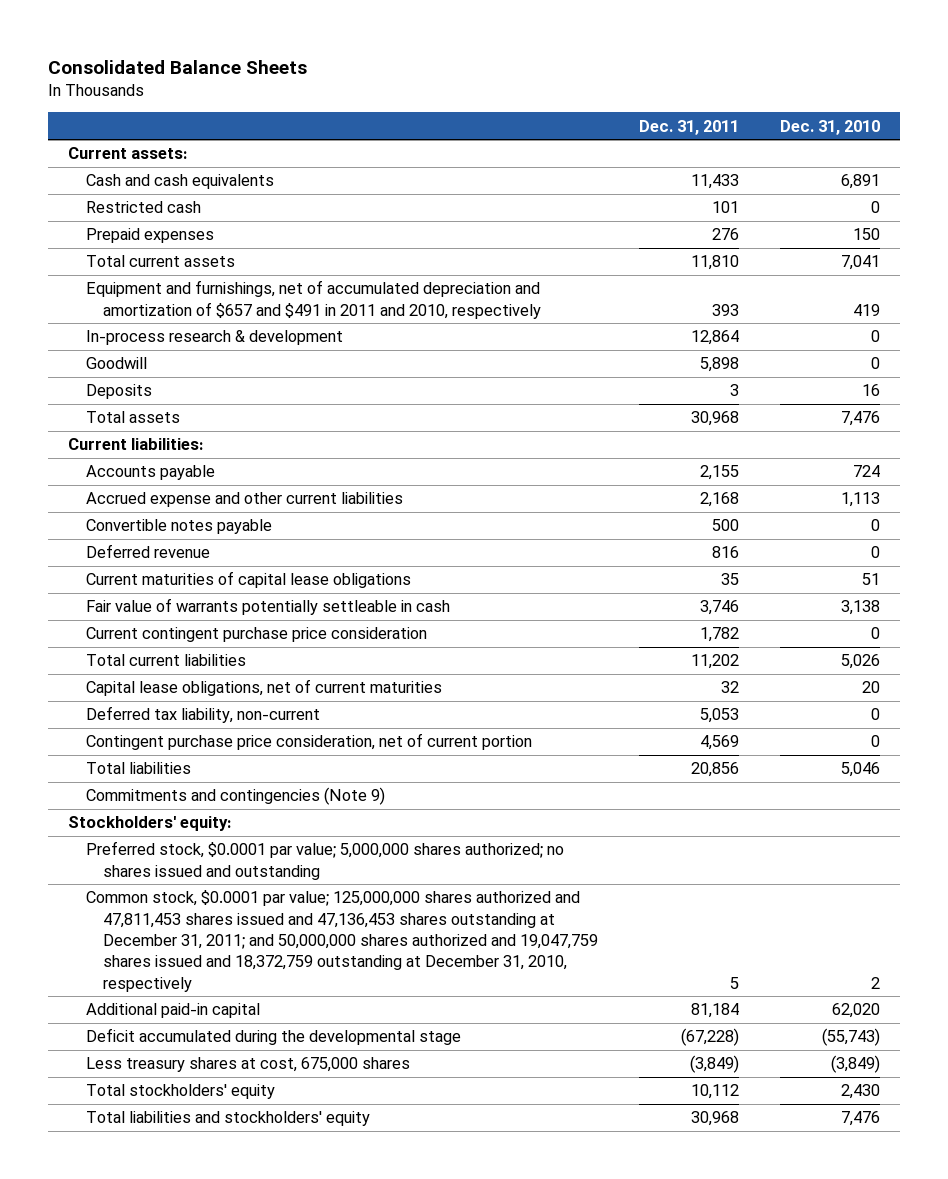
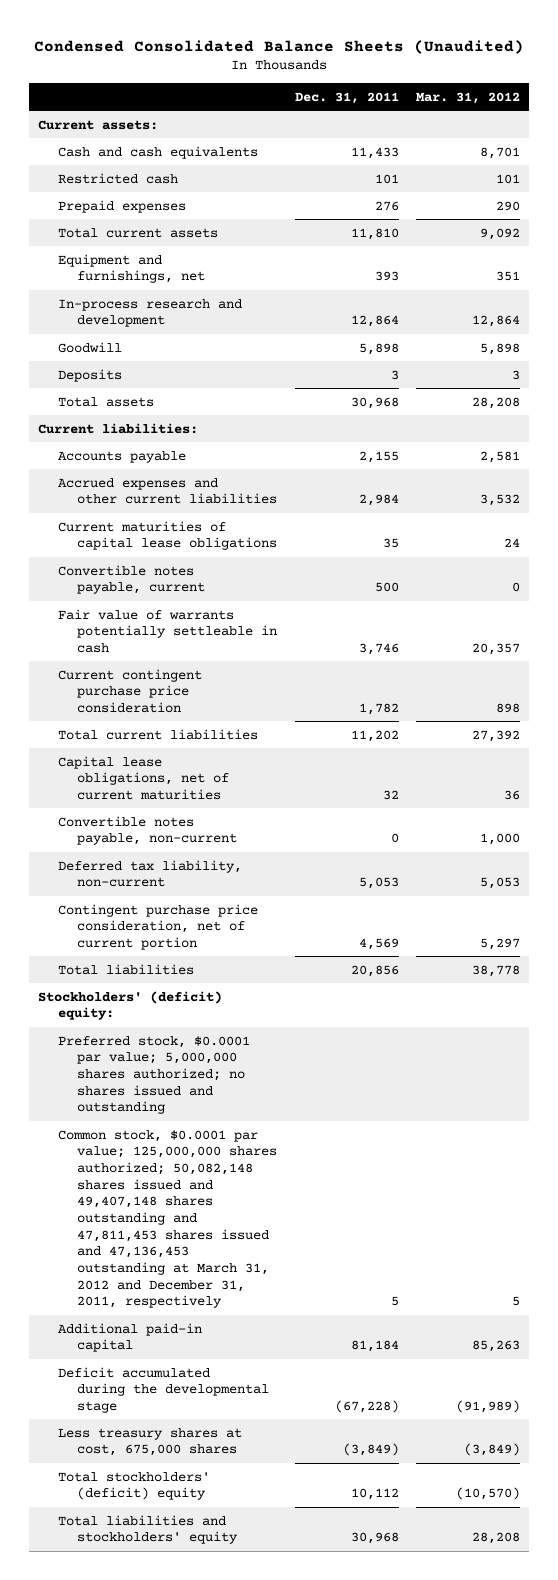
[47,59,307,74] Consolidated Balance Sheets -> [34,39,525,54] Condensed Consolidated Balance Sheets (Unaudited)
[779,119,880,135] Dec. 31, 2010 -> none
none -> [416,91,521,104] Mar. 31, 2012
[85,280,541,319] Equipment and furnishings, net of accumulated depreciation and amortization of $657 and $491 in 2011 and 2010, respectively -> [57,253,206,284] Equipment and furnishings, net
[85,330,343,346] In-process research & development -> [57,298,242,328] In-process research and development
[85,519,272,535] Convertible notes payable -> none
[85,544,210,559] Deferred revenue -> none
[85,492,403,508] Accrued expense and other current liabilities -> [57,477,278,505] Accrued expenses and other current liabilities
[699,492,739,508] 2,168 -> [358,494,399,507] 2,984
none -> [57,564,206,595] Convertible notes payable, current
none -> [57,815,238,846] Convertible notes payable, non-current
[85,787,385,806] Commitments and contingencies (Note 9) -> none
[68,816,232,832] Stockholders' equity: -> [37,990,222,1021] Stockholders' (deficit) equity:
[85,890,598,992] Common stock, $0.0001 par value; 125,000,000 shares authorized and 47,811,453 shares issued and 47,136,453 shares outstanding at December 31, 2011; and 50,000,000 shares authorized and 19,047,759 shares issued and 18,372,759 outstanding at December 31, 2010, respectively -> [57,1129,278,1309] Common stock, $0.0001 par value; 125,000,000 shares authorized; 50,082,148 shares issued and 49,407,148 shares outstanding and 47,811,453 shares issued and 47,136,453 outstanding at March 31, 2012 and December 31, 2011, respectively
[85,1084,275,1100] Total stockholders' equity -> [57,1471,210,1501] Total stockholders' (deficit) equity

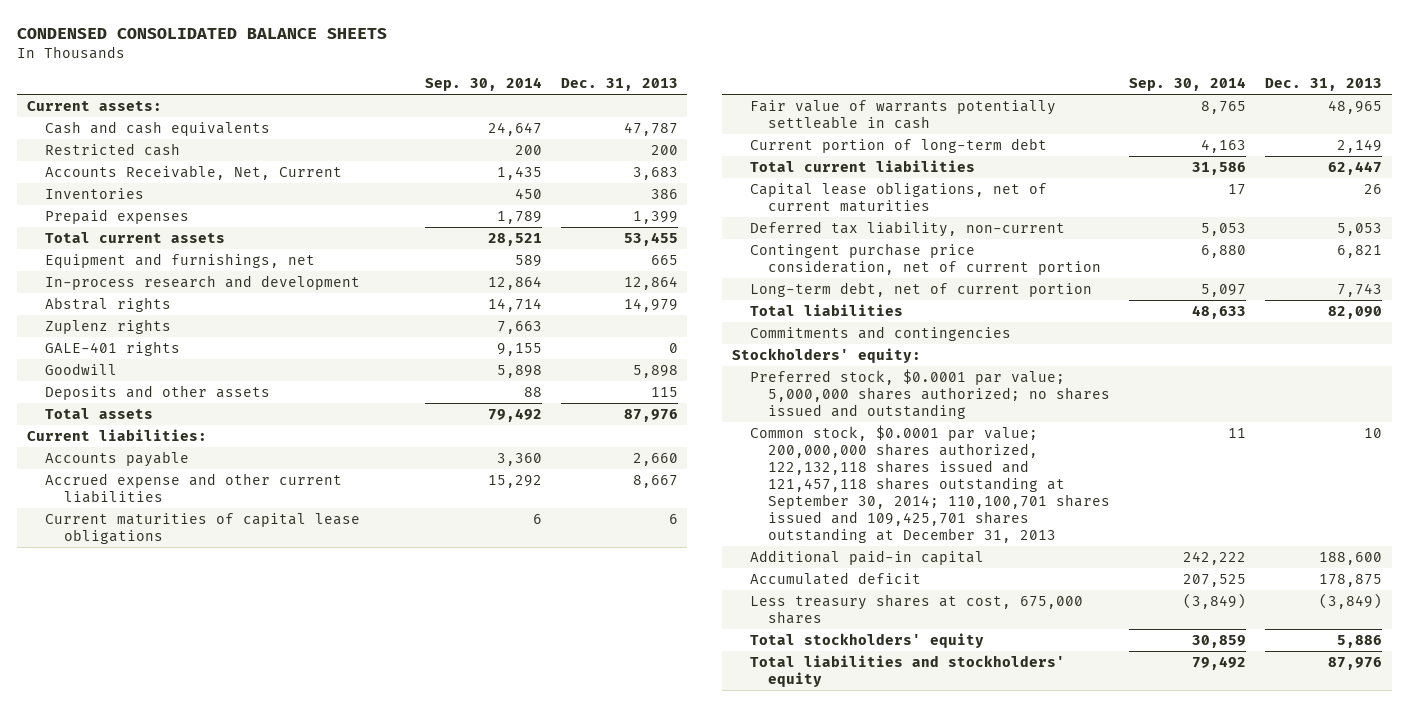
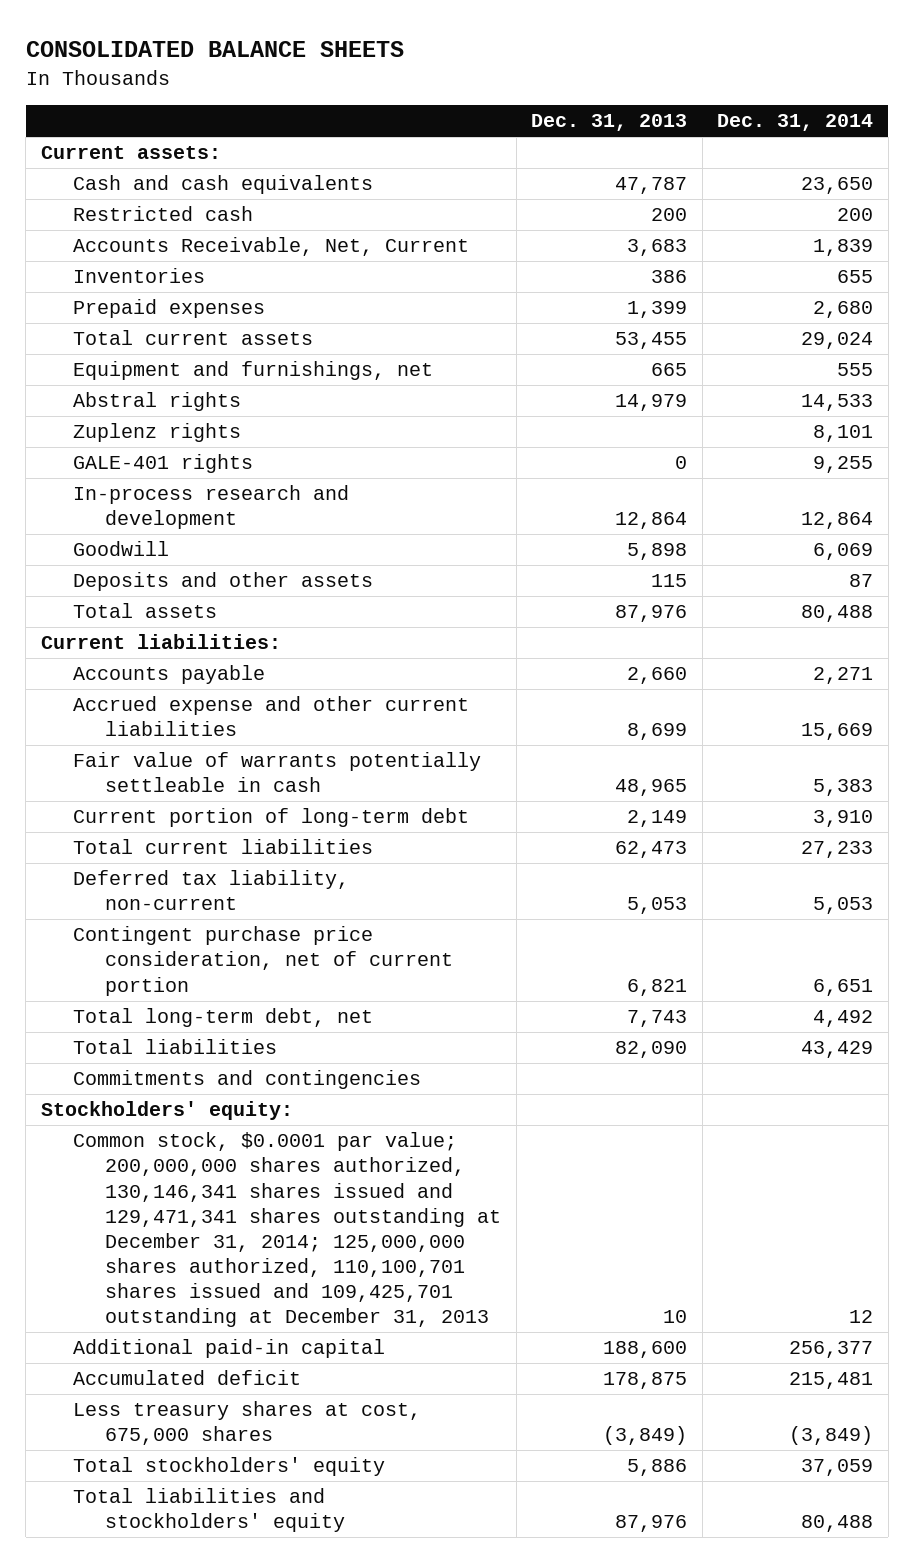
[17,28,388,40] CONDENSED CONSOLIDATED BALANCE SHEETS -> [25,41,404,58] CONSOLIDATED BALANCE SHEETS
[424,77,542,92] Sep. 30, 2014 -> none
none -> [717,114,874,132] Dec. 31, 2014
[45,274,361,290] In-process research and development -> [72,485,349,530] In-process research and development
[45,512,361,544] Current maturities of capital lease obligations -> none
[632,474,678,488] 8,667 -> [627,723,688,741] 8,699
[750,181,1048,212] Capital lease obligations, net of current maturities -> none
[1328,160,1383,175] 62,447 -> [615,841,688,859] 62,473
[750,281,1093,297] Long-term debt, net of current portion -> [72,1008,373,1028] Total long-term debt, net
[750,368,1111,420] Preferred stock, $0.0001 par value; 5,000,000 shares authorized; no shares issued and outstanding -> none
[750,424,1111,544] Common stock, $0.0001 par value; 200,000,000 shares authorized, 122,132,118 shares issued and 121,457,118 shares outstanding at September 30, 2014; 110,100,701 shares issued and 109,425,701 shares outstanding at December 31, 2013 -> [72,1132,502,1328] Common stock, $0.0001 par value; 200,000,000 shares authorized, 130,146,341 shares issued and 129,471,341 shares outstanding at December 31, 2014; 125,000,000 shares authorized, 110,100,701 shares issued and 109,425,701 outstanding at December 31, 2013

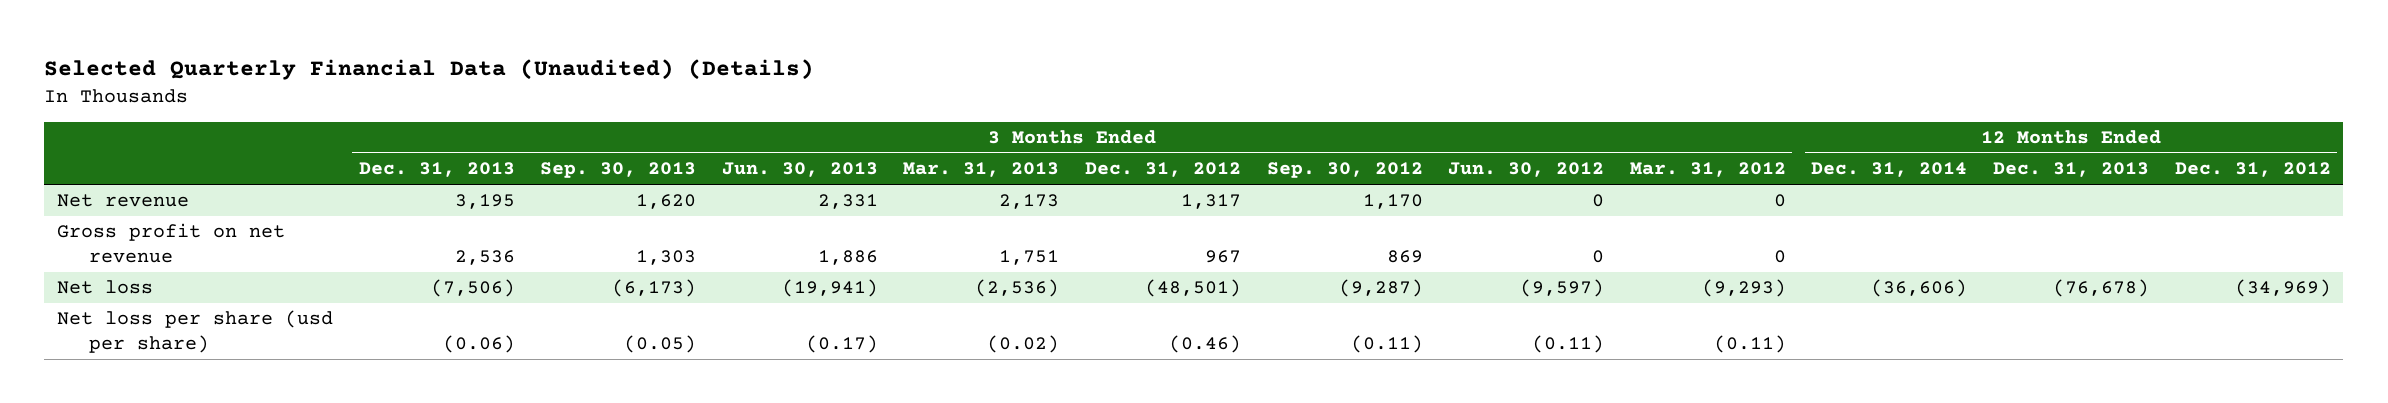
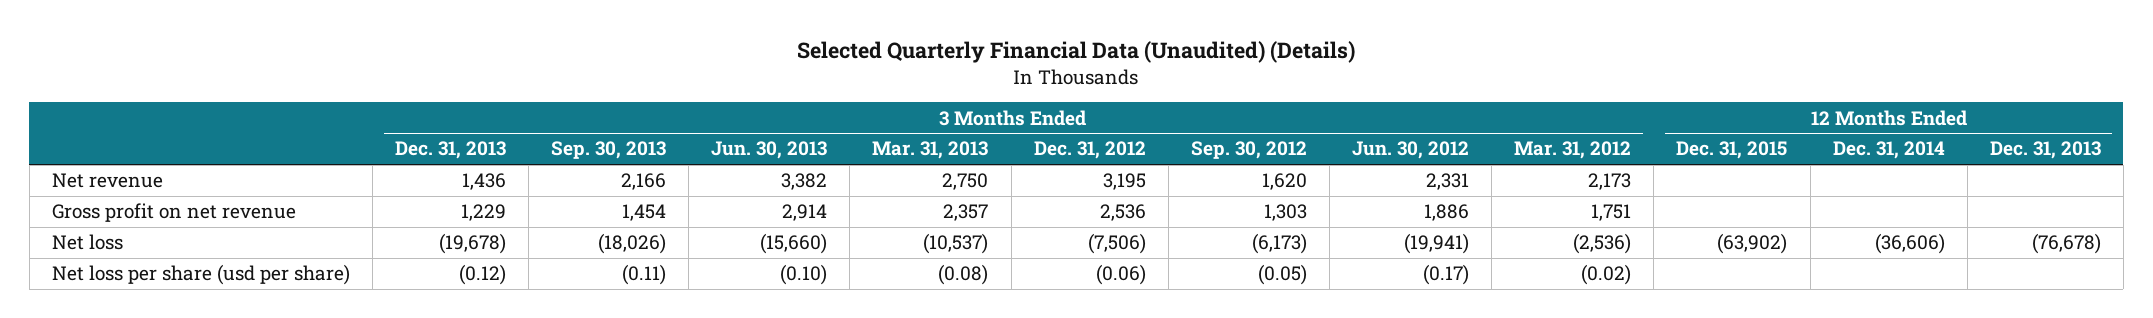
[2174,162,2331,178] Dec. 31, 2012 -> none
none -> [1676,141,1788,160] Dec. 31, 2015
[454,194,515,210] 3,195 -> [461,173,506,191] 1,436
[636,194,697,210] 1,620 -> [621,173,667,191] 2,166
[817,194,878,210] 2,331 -> [781,173,828,191] 3,382
[999,194,1060,210] 2,173 -> [942,173,989,191] 2,750
[1181,194,1242,210] 1,317 -> [1102,173,1146,191] 3,195
[1362,194,1423,210] 1,170 -> [1261,173,1307,191] 1,620
[1592,194,1605,208] 0 -> [1426,173,1470,191] 2,331
[1773,194,1786,208] 0 -> [1588,173,1632,191] 2,173
[454,250,515,266] 2,536 -> [460,204,506,222] 1,229
[636,250,697,266] 1,303 -> [622,204,667,222] 1,454
[817,250,878,266] 1,886 -> [782,204,828,222] 2,914
[999,250,1060,266] 1,751 -> [943,204,989,222] 2,357
[1205,250,1242,264] 967 -> [1099,204,1146,222] 2,536
[1386,250,1423,264] 869 -> [1263,204,1307,222] 1,303
[1592,250,1605,264] 0 -> [1424,204,1470,222] 1,886
[1773,250,1786,264] 0 -> [1591,204,1632,222] 1,751
[430,279,515,298] (7,506) -> [438,233,506,255] (19,678)
[612,279,697,298] (6,173) -> [598,233,667,255] (18,026)
[781,279,878,298] (19,941) -> [760,233,828,255] (15,660)
[975,279,1060,298] (2,536) -> [923,233,989,255] (10,537)
[1145,279,1242,298] (48,501) -> [1087,233,1146,255] (7,506)
[1338,279,1423,298] (9,287) -> [1251,233,1307,255] (6,173)
[1520,279,1605,298] (9,597) -> [1404,233,1470,255] (19,941)
[1701,279,1786,298] (9,293) -> [1573,233,1632,255] (2,536)
[442,335,515,354] (0.06) -> [458,264,506,286] (0.12)
[624,335,697,354] (0.05) -> [622,264,667,286] (0.11)
[805,335,878,354] (0.17) -> [780,264,828,286] (0.10)
[987,335,1060,354] (0.02) -> [938,264,989,286] (0.08)
[1169,335,1242,354] (0.46) -> [1095,264,1146,286] (0.06)
[1350,335,1423,354] (0.11) -> [1257,264,1307,286] (0.05)
[1532,335,1605,354] (0.11) -> [1423,264,1470,286] (0.17)
[1713,335,1786,354] (0.11) -> [1581,264,1632,286] (0.02)

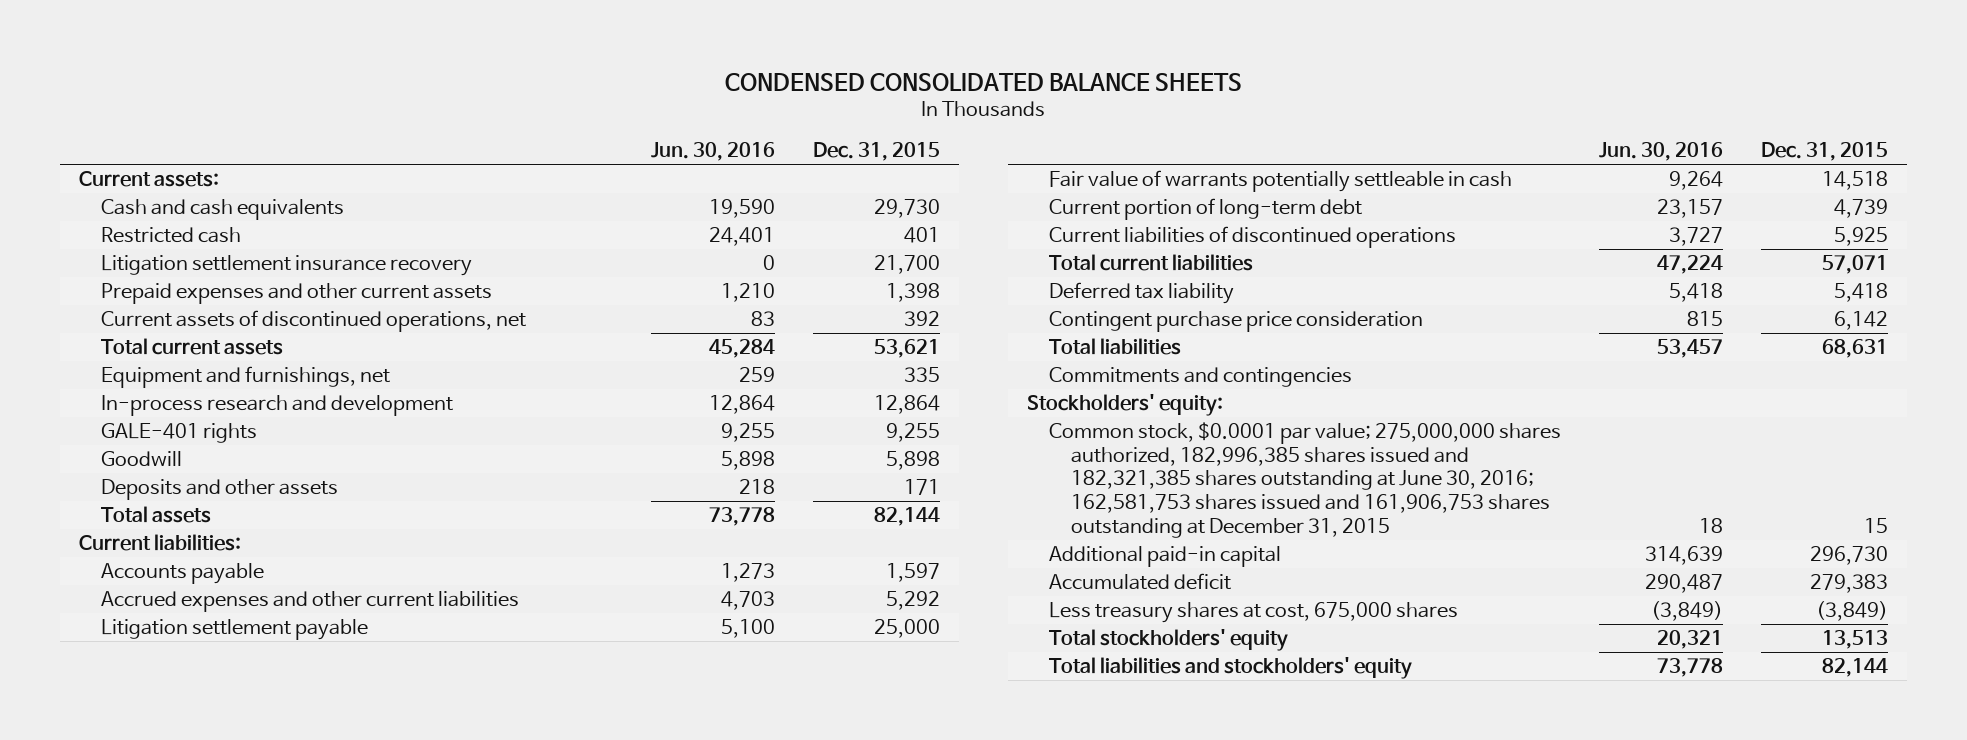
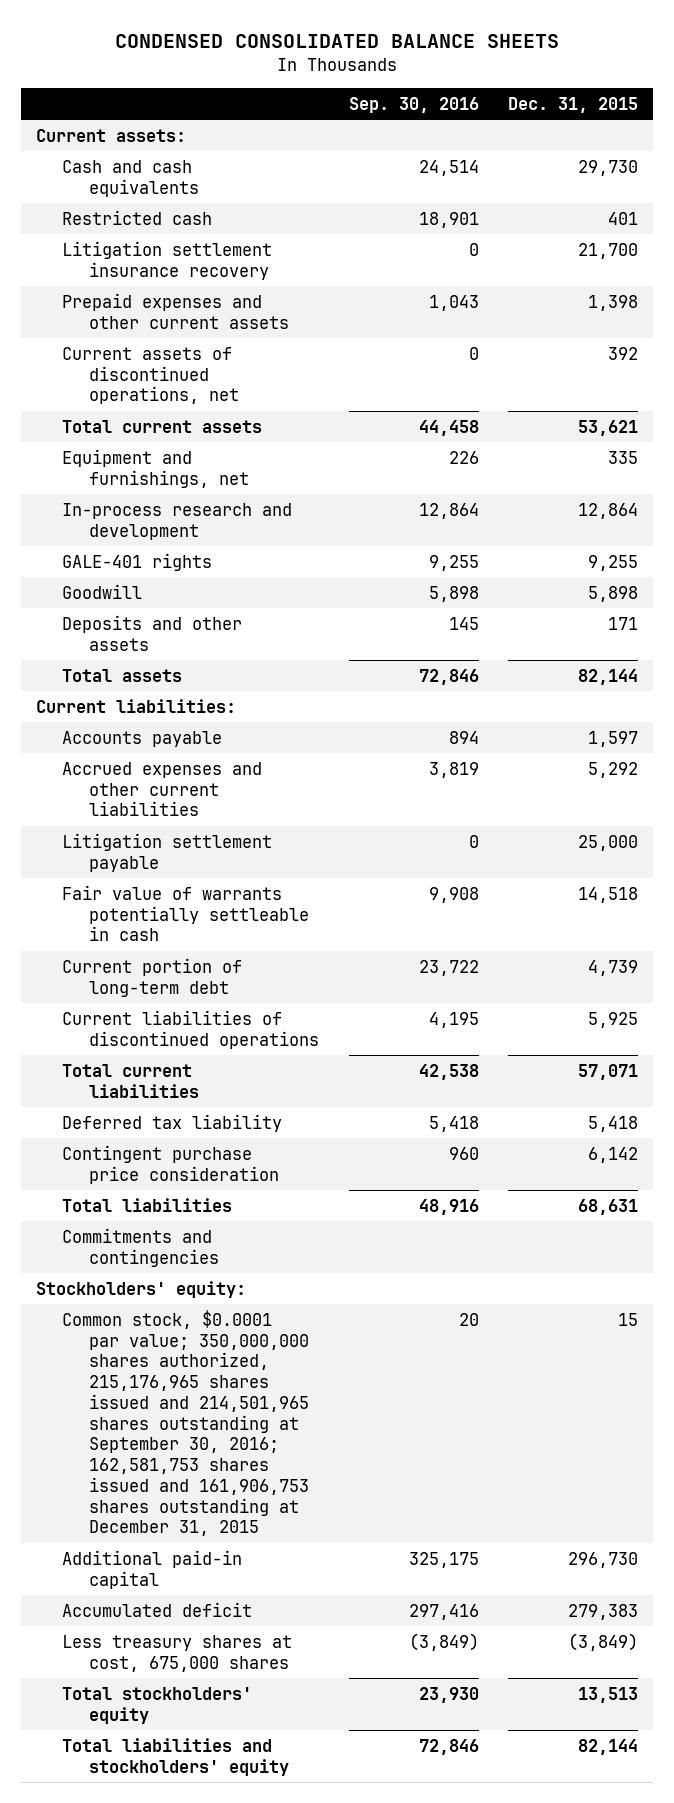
[650,141,775,161] Jun. 30, 2016 -> none
none -> [348,97,479,114] Sep. 30, 2016
[1048,422,1561,538] Common stock, $0.0001 par value; 275,000,000 shares authorized, 182,996,385 shares issued and 182,321,385 shares outstanding at June 30, 2016; 162,581,753 shares issued and 161,906,753 shares outstanding at December 31, 2015 -> [62,1309,310,1537] Common stock, $0.0001 par value; 350,000,000 shares authorized, 215,176,965 shares issued and 214,501,965 shares outstanding at September 30, 2016; 162,581,753 shares issued and 161,906,753 shares outstanding at December 31, 2015

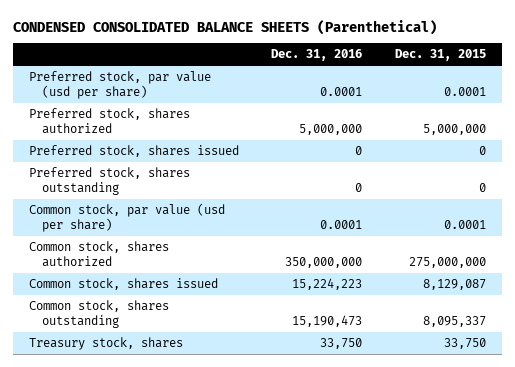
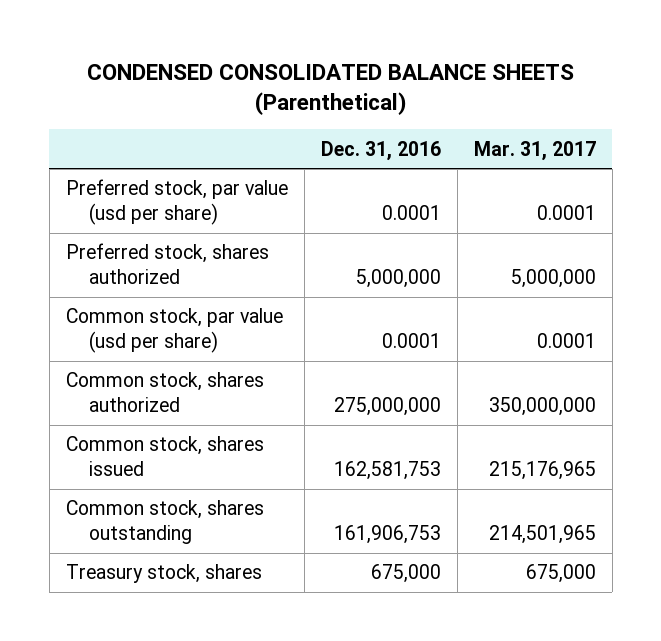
[394,49,486,62] Dec. 31, 2015 -> none
none -> [473,140,596,161] Mar. 31, 2017
[29,145,240,158] Preferred stock, shares issued -> none
[29,167,191,195] Preferred stock, shares outstanding -> none
[285,256,363,268] 350,000,000 -> [333,397,441,417] 275,000,000
[292,278,363,291] 15,224,223 -> [333,461,441,481] 162,581,753
[292,314,363,327] 15,190,473 -> [333,525,441,545] 161,906,753
[320,338,363,350] 33,750 -> [370,564,441,584] 675,000

